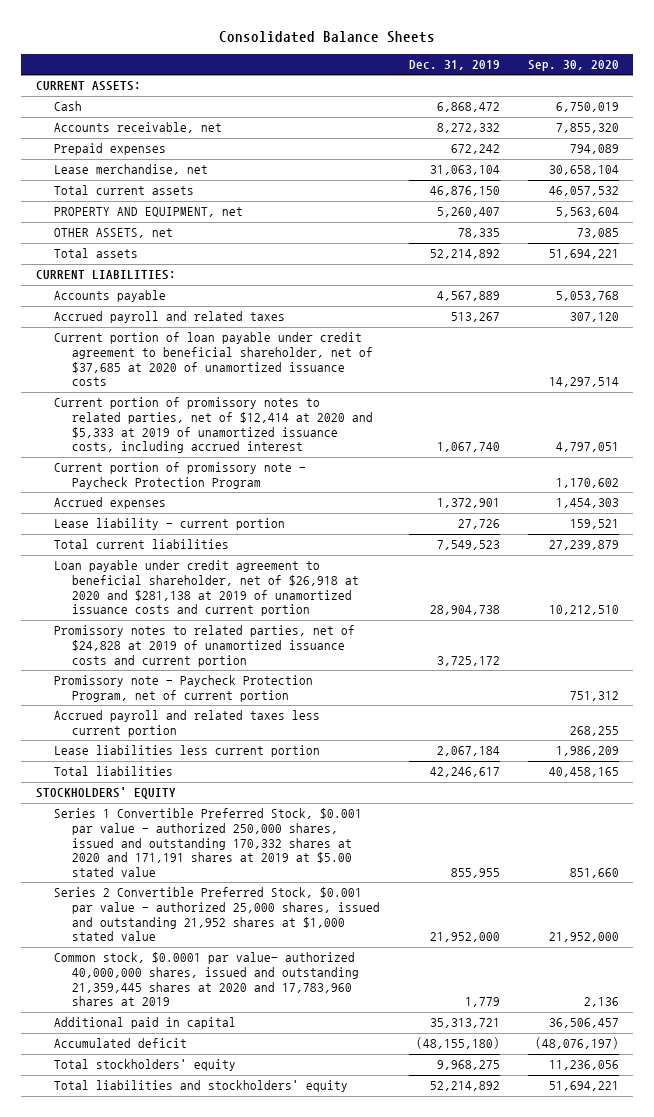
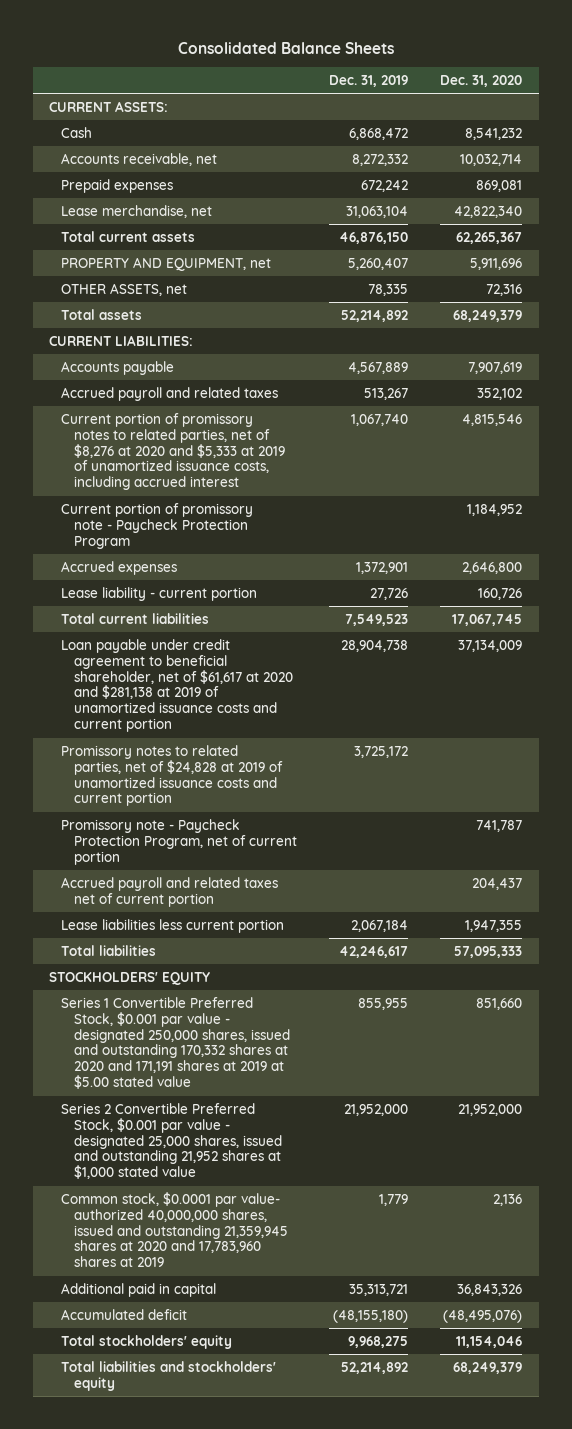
[527,60,619,72] Sep. 30, 2020 -> none
none -> [440,74,523,87] Dec. 31, 2020
[53,332,374,387] Current portion of loan payable under credit agreement to beneficial shareholder, net of $37,685 at 2020 of unamortized issuance costs -> none
[53,397,374,454] Current portion of promissory notes to related parties, net of $12,414 at 2020 and $5,333 at 2019 of unamortized issuance costs, including accrued interest -> [61,412,285,491] Current portion of promissory notes to related parties, net of $8,276 at 2020 and $5,333 at 2019 of unamortized issuance costs, including accrued interest
[53,560,360,617] Loan payable under credit agreement to beneficial shareholder, net of $26,918 at 2020 and $281,138 at 2019 of unamortized issuance costs and current portion -> [61,638,293,733] Loan payable under credit agreement to beneficial shareholder, net of $61,617 at 2020 and $281,138 at 2019 of unamortized issuance costs and current portion
[53,710,320,738] Accrued payroll and related taxes less current portion -> [61,876,279,907] Accrued payroll and related taxes net of current portion
[53,808,362,877] Series 1 Convertible Preferred Stock, $0.001 par value - authorized 250,000 shares, issued and outstanding 170,332 shares at 2020 and 171,191 shares at 2019 at $5.00 stated value -> [61,996,290,1090] Series 1 Convertible Preferred Stock, $0.001 par value - designated 250,000 shares, issued and outstanding 170,332 shares at 2020 and 171,191 shares at 2019 at $5.00 stated value
[53,887,381,942] Series 2 Convertible Preferred Stock, $0.001 par value - authorized 25,000 shares, issued and outstanding 21,952 shares at $1,000 stated value -> [61,1102,282,1180] Series 2 Convertible Preferred Stock, $0.001 par value - designated 25,000 shares, issued and outstanding 21,952 shares at $1,000 stated value
[53,952,360,1007] Common stock, $0.0001 par value- authorized 40,000,000 shares, issued and outstanding 21,359,445 shares at 2020 and 17,783,960 shares at 2019 -> [61,1191,288,1268] Common stock, $0.0001 par value- authorized 40,000,000 shares, issued and outstanding 21,359,945 shares at 2020 and 17,783,960 shares at 2019

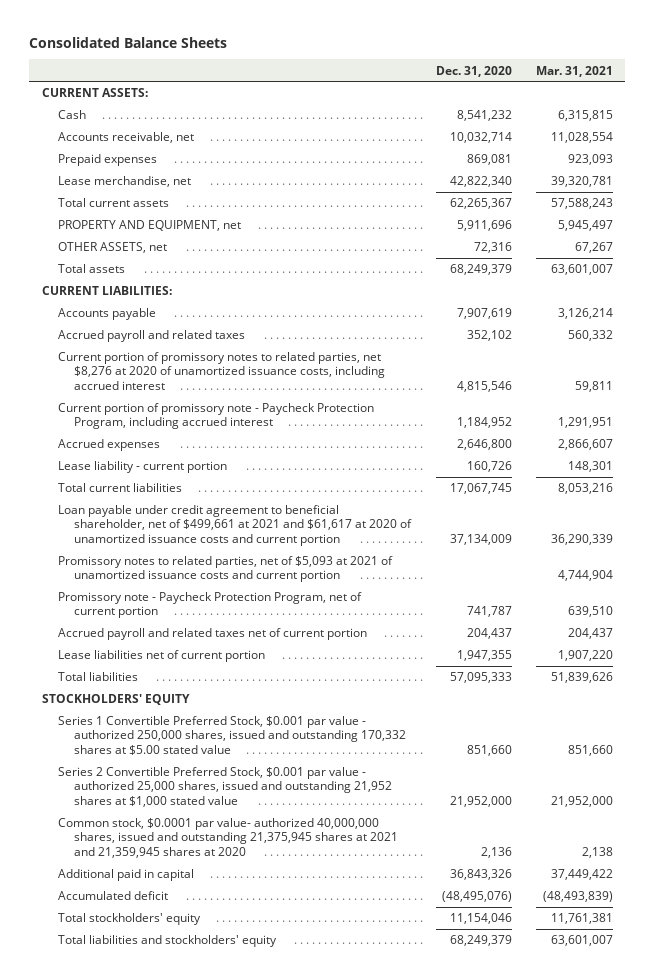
[328,74,408,87] Dec. 31, 2019 -> none
none -> [535,65,613,77] Mar. 31, 2021
[61,412,285,491] Current portion of promissory notes to related parties, net of $8,276 at 2020 and $5,333 at 2019 of unamortized issuance costs, including accrued interest -> [57,352,386,390] Current portion of promissory notes to related parties, net $8,276 at 2020 of unamortized issuance costs, including accrued interest
[61,502,254,549] Current portion of promissory note - Paycheck Protection Program -> [57,403,374,430] Current portion of promissory note - Paycheck Protection Program, including accrued interest
[61,638,293,733] Loan payable under credit agreement to beneficial shareholder, net of $61,617 at 2020 and $281,138 at 2019 of unamortized issuance costs and current portion -> [57,505,413,546] Loan payable under credit agreement to beneficial shareholder, net of $499,661 at 2021 and $61,617 at 2020 of unamortized issuance costs and current portion
[61,744,283,807] Promissory notes to related parties, net of $24,828 at 2019 of unamortized issuance costs and current portion -> [57,556,393,583] Promissory notes to related parties, net of $5,093 at 2021 of unamortized issuance costs and current portion
[61,918,285,933] Lease liabilities less current portion -> [57,650,265,663] Lease liabilities net of current portion
[61,996,290,1090] Series 1 Convertible Preferred Stock, $0.001 par value - designated 250,000 shares, issued and outstanding 170,332 shares at 2020 and 171,191 shares at 2019 at $5.00 stated value -> [57,716,407,755] Series 1 Convertible Preferred Stock, $0.001 par value - authorized 250,000 shares, issued and outstanding 170,332 shares at $5.00 stated value
[61,1102,282,1180] Series 2 Convertible Preferred Stock, $0.001 par value - designated 25,000 shares, issued and outstanding 21,952 shares at $1,000 stated value -> [57,767,393,807] Series 2 Convertible Preferred Stock, $0.001 par value - authorized 25,000 shares, issued and outstanding 21,952 shares at $1,000 stated value
[61,1191,288,1268] Common stock, $0.0001 par value- authorized 40,000,000 shares, issued and outstanding 21,359,945 shares at 2020 and 17,783,960 shares at 2019 -> [57,818,399,858] Common stock, $0.0001 par value- authorized 40,000,000 shares, issued and outstanding 21,375,945 shares at 2021 and 21,359,945 shares at 2020

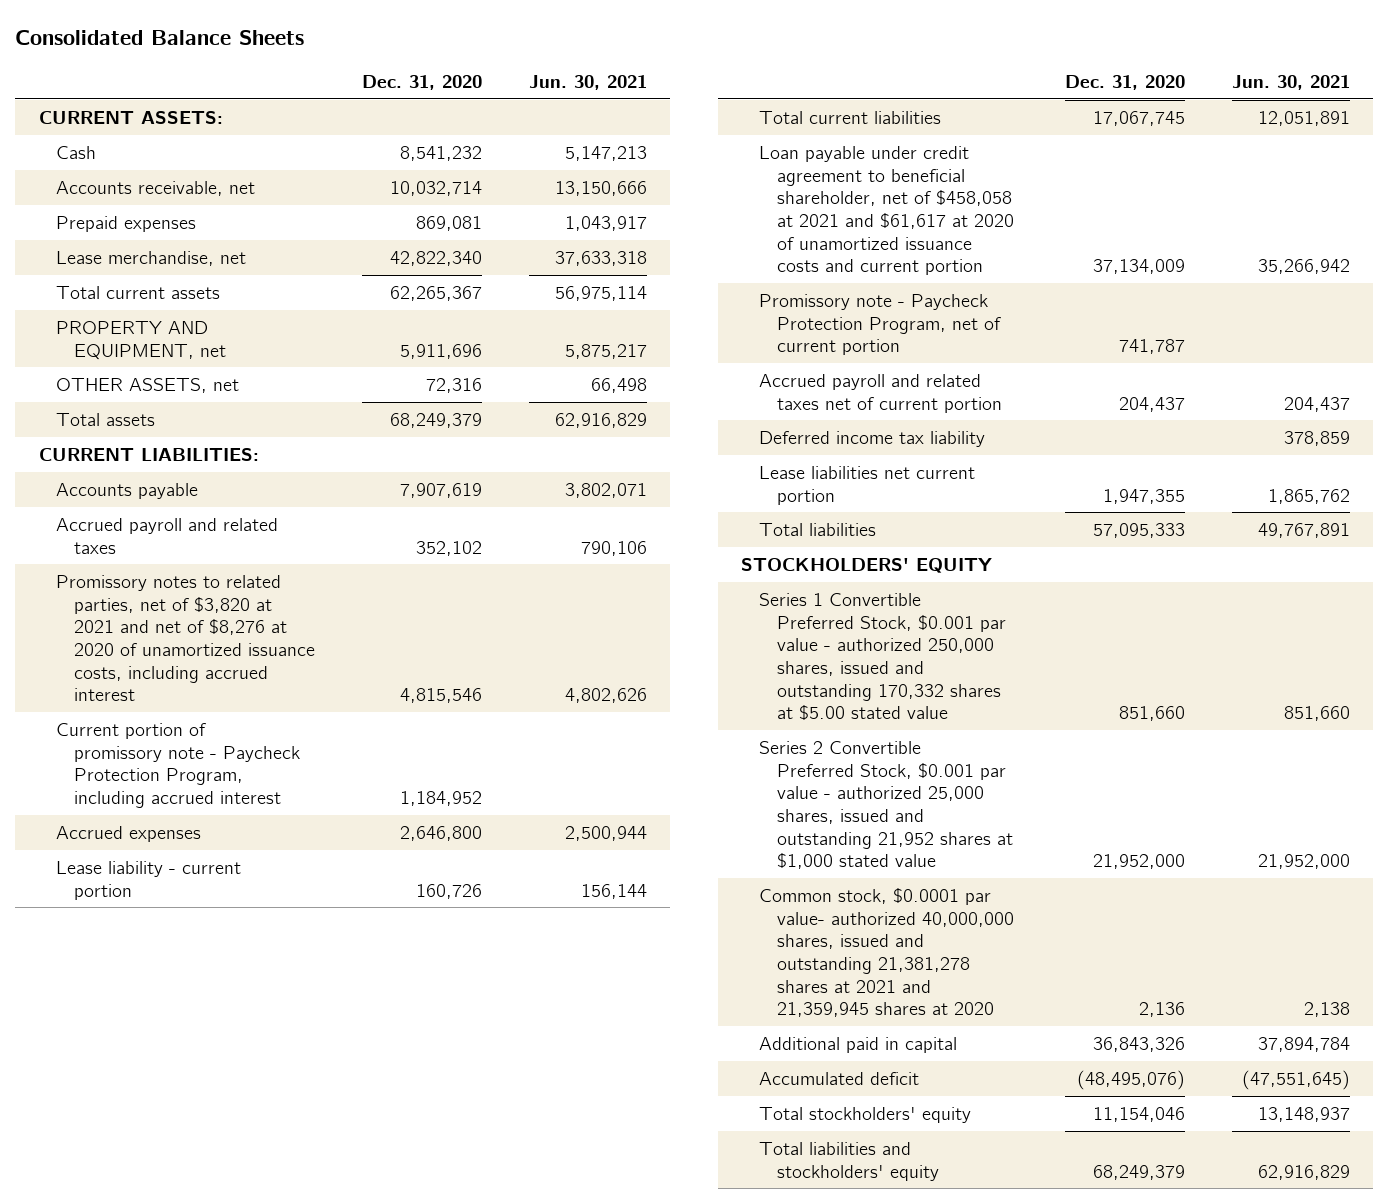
[535,65,613,77] Mar. 31, 2021 -> none
none -> [528,74,647,90] Jun. 30, 2021
[57,352,386,390] Current portion of promissory notes to related parties, net $8,276 at 2020 of unamortized issuance costs, including accrued interest -> [56,574,315,702] Promissory notes to related parties, net of $3,820 at 2021 and net of $8,276 at 2020 of unamortized issuance costs, including accrued interest
[57,556,393,583] Promissory notes to related parties, net of $5,093 at 2021 of unamortized issuance costs and current portion -> none
[57,505,413,546] Loan payable under credit agreement to beneficial shareholder, net of $499,661 at 2021 and $61,617 at 2020 of unamortized issuance costs and current portion -> [759,145,1014,276] Loan payable under credit agreement to beneficial shareholder, net of $458,058 at 2021 and $61,617 at 2020 of unamortized issuance costs and current portion
none -> [759,430,986,447] Deferred income tax liability
[57,650,265,663] Lease liabilities net of current portion -> [759,465,976,505] Lease liabilities net current portion
[57,818,399,858] Common stock, $0.0001 par value- authorized 40,000,000 shares, issued and outstanding 21,375,945 shares at 2021 and 21,359,945 shares at 2020 -> [759,887,1014,1018] Common stock, $0.0001 par value- authorized 40,000,000 shares, issued and outstanding 21,381,278 shares at 2021 and 21,359,945 shares at 2020

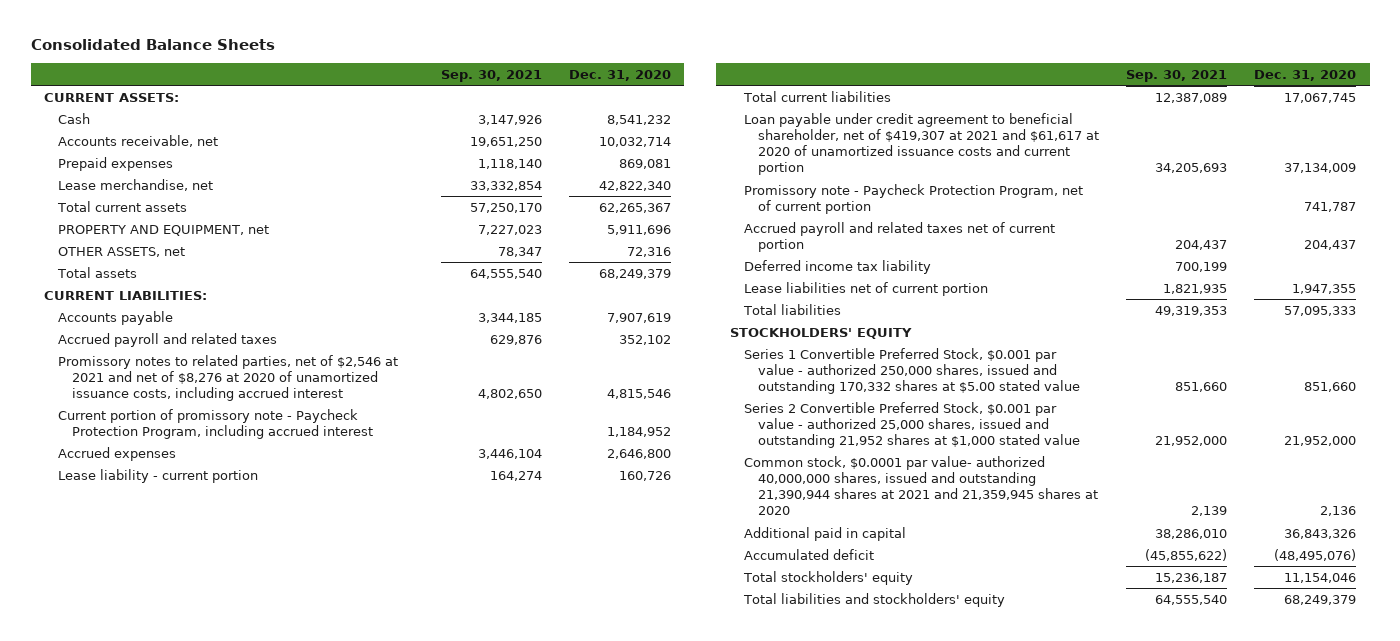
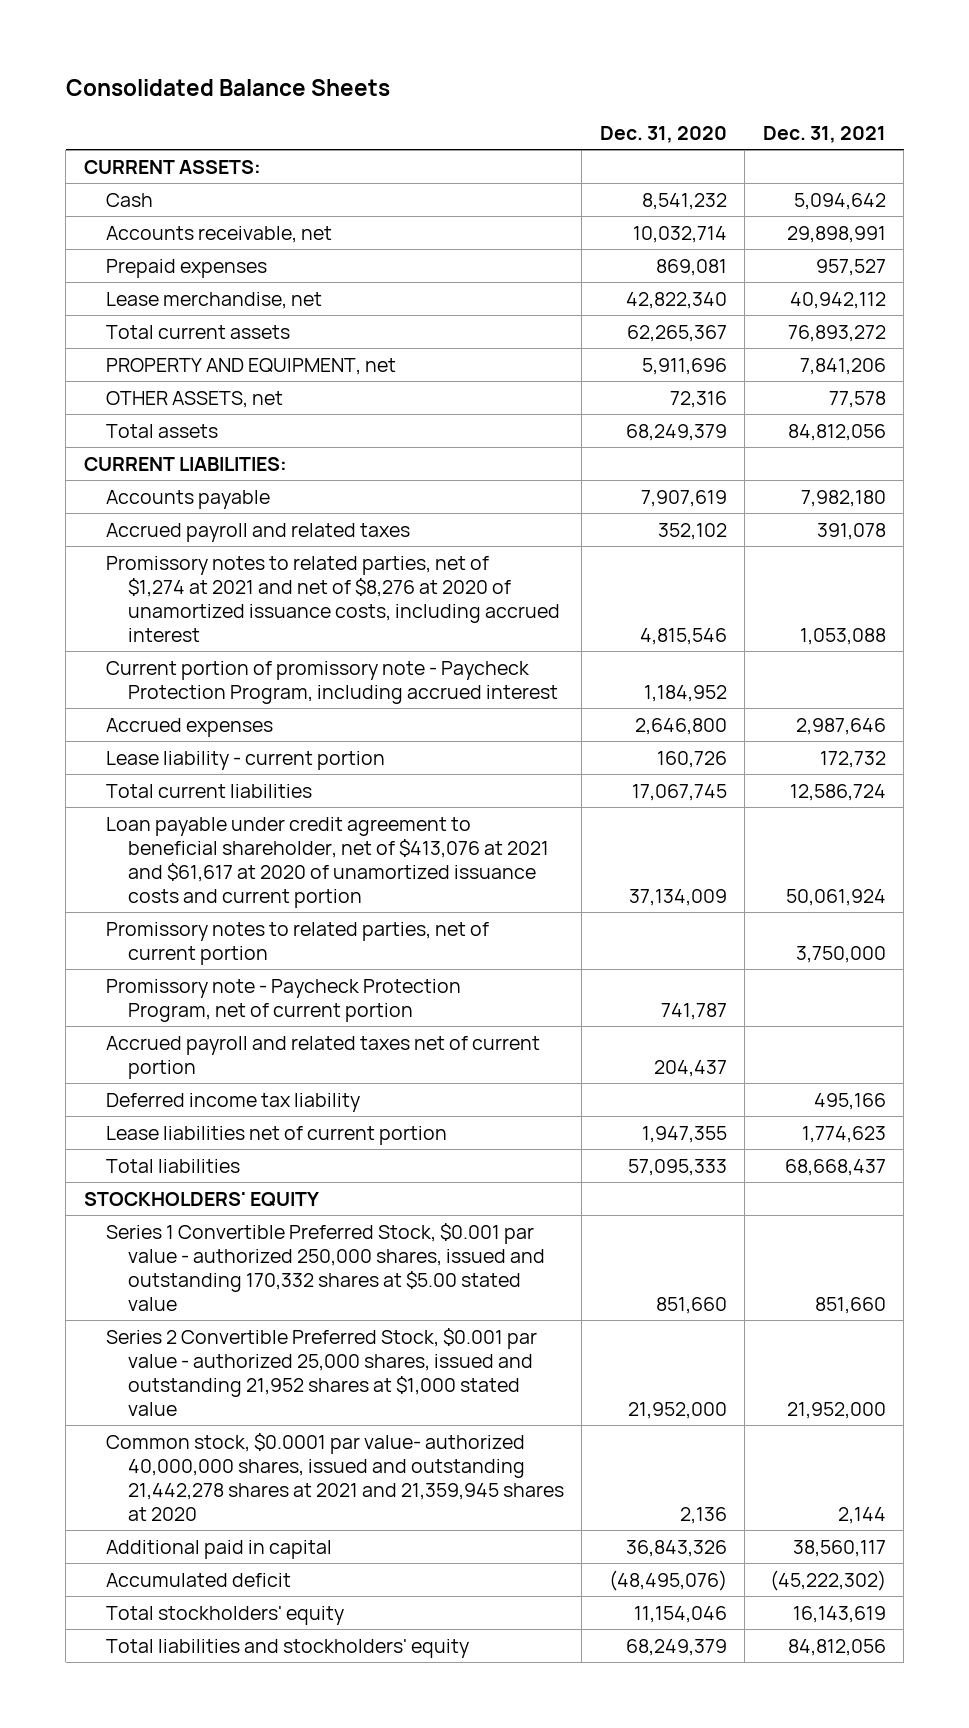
[440,69,542,82] Sep. 30, 2021 -> none
none -> [762,125,886,143] Dec. 31, 2021
[58,354,399,401] Promissory notes to related parties, net of $2,546 at 2021 and net of $8,276 at 2020 of unamortized issuance costs, including accrued interest -> [105,555,560,642] Promissory notes to related parties, net of $1,274 at 2021 and net of $8,276 at 2020 of unamortized issuance costs, including accrued interest
[743,112,1099,175] Loan payable under credit agreement to beneficial shareholder, net of $419,307 at 2021 and $61,617 at 2020 of unamortized issuance costs and current portion -> [105,816,549,908] Loan payable under credit agreement to beneficial shareholder, net of $413,076 at 2021 and $61,617 at 2020 of unamortized issuance costs and current portion
none -> [105,921,489,965] Promissory notes to related parties, net of current portion
[743,455,1098,515] Common stock, $0.0001 par value- authorized 40,000,000 shares, issued and outstanding 21,390,944 shares at 2021 and 21,359,945 shares at 2020 -> [105,1432,564,1521] Common stock, $0.0001 par value- authorized 40,000,000 shares, issued and outstanding 21,442,278 shares at 2021 and 21,359,945 shares at 2020

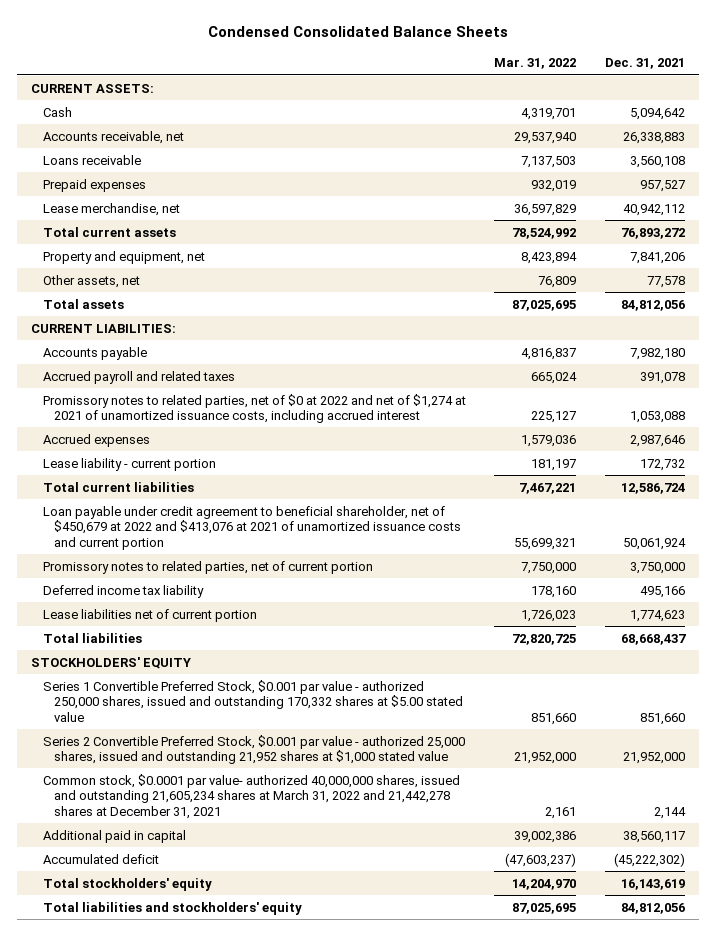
[65,79,390,97] Consolidated Balance Sheets -> [208,26,509,38] Condensed Consolidated Balance Sheets
[599,125,727,143] Dec. 31, 2020 -> none
none -> [494,58,577,70] Mar. 31, 2022
[786,225,886,243] 29,898,991 -> [622,131,685,144] 26,338,883
none -> [42,154,141,165] Loans receivable
[105,357,396,375] PROPERTY AND EQUIPMENT, net -> [42,250,205,264] Property and equipment, net
[105,390,283,408] OTHER ASSETS, net -> [42,274,140,288] Other assets, net
[105,660,558,704] Current portion of promissory note - Paycheck Protection Program, including accrued interest -> none
[105,555,560,642] Promissory notes to related parties, net of $1,274 at 2021 and net of $8,276 at 2020 of unamortized issuance costs, including accrued interest -> [42,393,466,424] Promissory notes to related parties, net of $0 at 2022 and net of $1,274 at 2021 of unamortized issuance costs, including accrued interest
[105,816,549,908] Loan payable under credit agreement to beneficial shareholder, net of $413,076 at 2021 and $61,617 at 2020 of unamortized issuance costs and current portion -> [42,505,462,550] Loan payable under credit agreement to beneficial shareholder, net of $450,679 at 2022 and $413,076 at 2021 of unamortized issuance costs and current portion
[105,978,461,1022] Promissory note - Paycheck Protection Program, net of current portion -> none
[105,1035,540,1079] Accrued payroll and related taxes net of current portion -> none
[105,1432,564,1521] Common stock, $0.0001 par value- authorized 40,000,000 shares, issued and outstanding 21,442,278 shares at 2021 and 21,359,945 shares at 2020 -> [42,773,460,819] Common stock, $0.0001 par value- authorized 40,000,000 shares, issued and outstanding 21,605,234 shares at March 31, 2022 and 21,442,278 shares at December 31, 2021

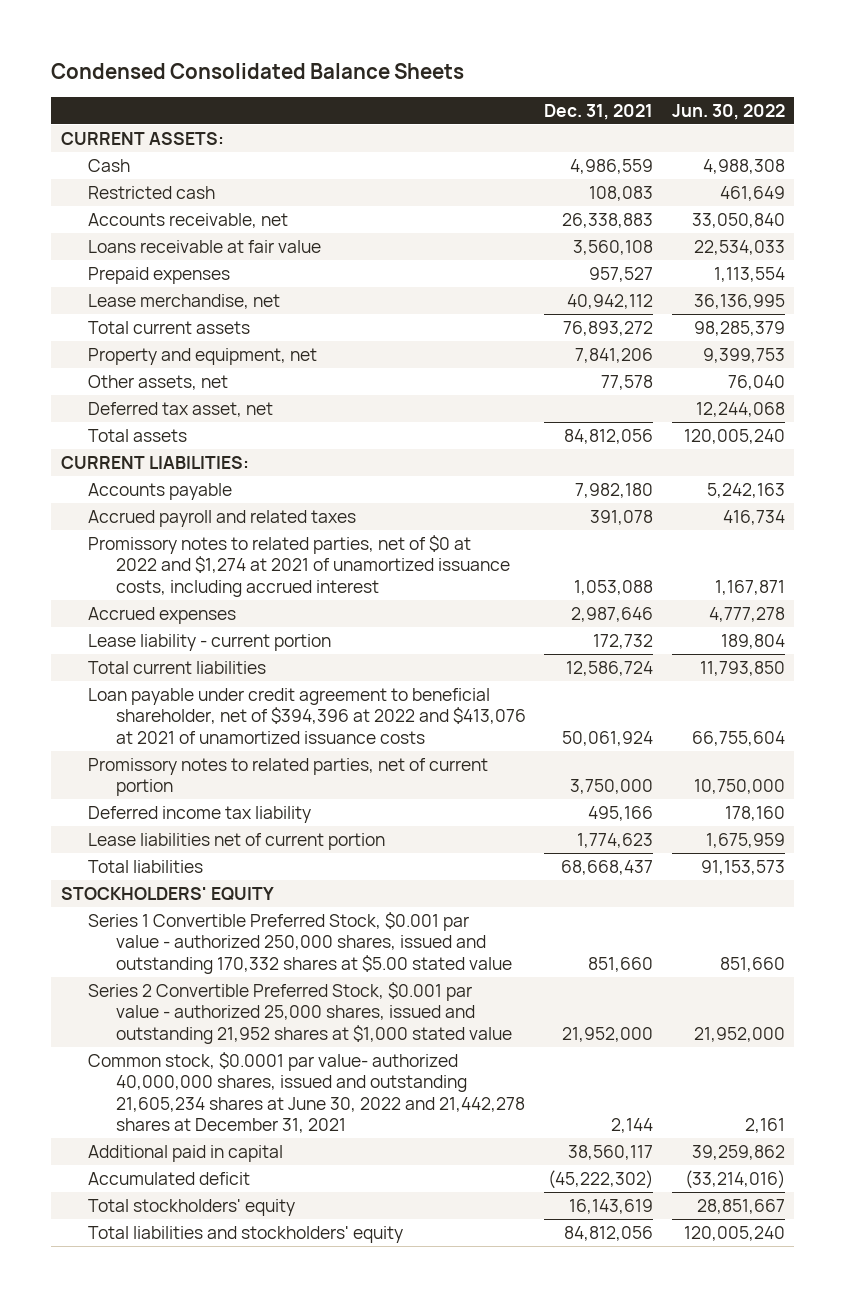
[494,58,577,70] Mar. 31, 2022 -> none
none -> [671,103,785,120] Jun. 30, 2022
[629,107,685,120] 5,094,642 -> [570,158,654,174] 4,986,559
none -> [88,185,216,199] Restricted cash
[42,154,141,165] Loans receivable -> [88,239,322,253] Loans receivable at fair value
none -> [88,401,274,417] Deferred tax asset, net
[42,393,466,424] Promissory notes to related parties, net of $0 at 2022 and net of $1,274 at 2021 of unamortized issuance costs, including accrued interest -> [88,534,511,597] Promissory notes to related parties, net of $0 at 2022 and $1,274 at 2021 of unamortized issuance costs, including accrued interest
[42,505,462,550] Loan payable under credit agreement to beneficial shareholder, net of $450,679 at 2022 and $413,076 at 2021 of unamortized issuance costs and current portion -> [88,687,527,744] Loan payable under credit agreement to beneficial shareholder, net of $394,396 at 2022 and $413,076 at 2021 of unamortized issuance costs
[42,773,460,819] Common stock, $0.0001 par value- authorized 40,000,000 shares, issued and outstanding 21,605,234 shares at March 31, 2022 and 21,442,278 shares at December 31, 2021 -> [88,1051,526,1133] Common stock, $0.0001 par value- authorized 40,000,000 shares, issued and outstanding 21,605,234 shares at June 30, 2022 and 21,442,278 shares at December 31, 2021

